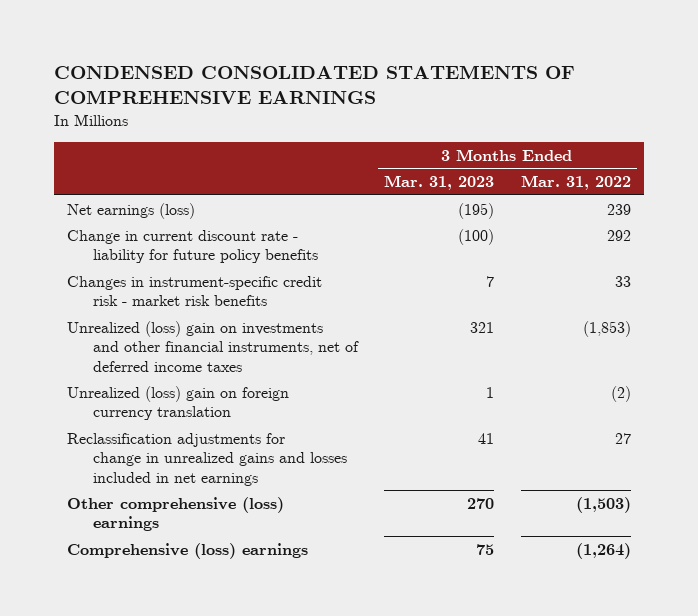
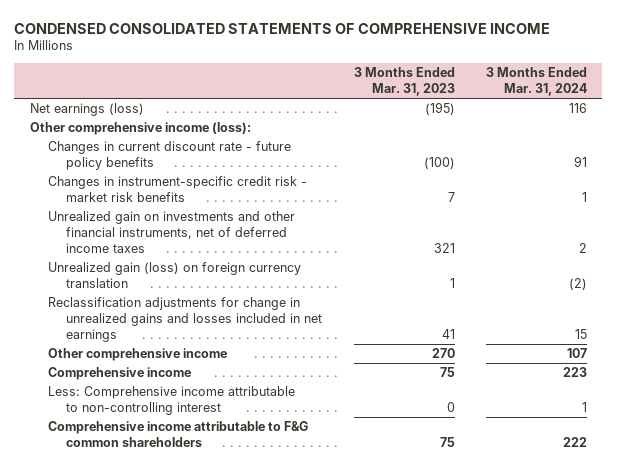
[54,65,576,105] CONDENSED CONSOLIDATED STATEMENTS OF COMPREHENSIVE EARNINGS -> [14,22,551,34] CONDENSED CONSOLIDATED STATEMENTS OF COMPREHENSIVE INCOME
[520,175,631,191] Mar. 31, 2022 -> none
none -> [485,67,587,97] 3 Months Ended Mar. 31, 2024
none -> [29,122,251,136] Other comprehensive income (loss):
[67,229,318,264] Change in current discount rate - liability for future policy benefits -> [48,141,292,171] Changes in current discount rate - future policy benefits
[67,320,359,372] Unrealized (loss) gain on investments and other financial instruments, net of deferred income taxes -> [48,211,296,254] Unrealized gain on investments and other financial instruments, net of deferred income taxes
[67,385,290,421] Unrealized (loss) gain on foreign currency translation -> [48,262,302,289] Unrealized gain (loss) on foreign currency translation
[67,496,285,532] Other comprehensive (loss) earnings -> none
none -> [48,348,228,362] Other comprehensive income
none -> [48,367,192,381] Comprehensive income
none -> [48,386,296,416] Less: Comprehensive income attributable to non-controlling interest
[67,542,309,559] Comprehensive (loss) earnings -> [48,421,309,448] Comprehensive income attributable to F&G common shareholders

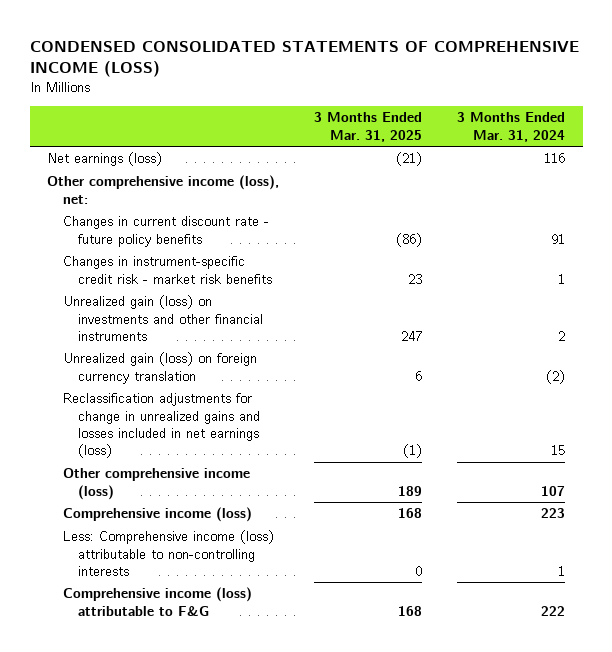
[14,22,551,34] CONDENSED CONSOLIDATED STATEMENTS OF COMPREHENSIVE INCOME -> [29,40,579,78] CONDENSED CONSOLIDATED STATEMENTS OF COMPREHENSIVE INCOME (LOSS)
[353,67,455,97] 3 Months Ended Mar. 31, 2023 -> none
none -> [314,112,423,142] 3 Months Ended Mar. 31, 2025
[29,122,251,136] Other comprehensive income (loss): -> [47,175,280,204] Other comprehensive income (loss), net:
[48,211,296,254] Unrealized gain on investments and other financial instruments, net of deferred income taxes -> [62,295,264,341] Unrealized gain (loss) on investments and other financial instruments
[48,297,323,343] Reclassification adjustments for change in unrealized gains and losses included in net earnings -> [62,393,261,459] Reclassification adjustments for change in unrealized gains and losses included in net earnings (loss)
[48,348,228,362] Other comprehensive income -> [62,468,250,500] Other comprehensive income (loss)
[48,367,192,381] Comprehensive income -> [62,507,252,523] Comprehensive income (loss)
[48,386,296,416] Less: Comprehensive income attributable to non-controlling interest -> [62,530,274,576] Less: Comprehensive income (loss) attributable to non-controlling interests
[48,421,309,448] Comprehensive income attributable to F&G common shareholders -> [62,587,252,617] Comprehensive income (loss) attributable to F&G

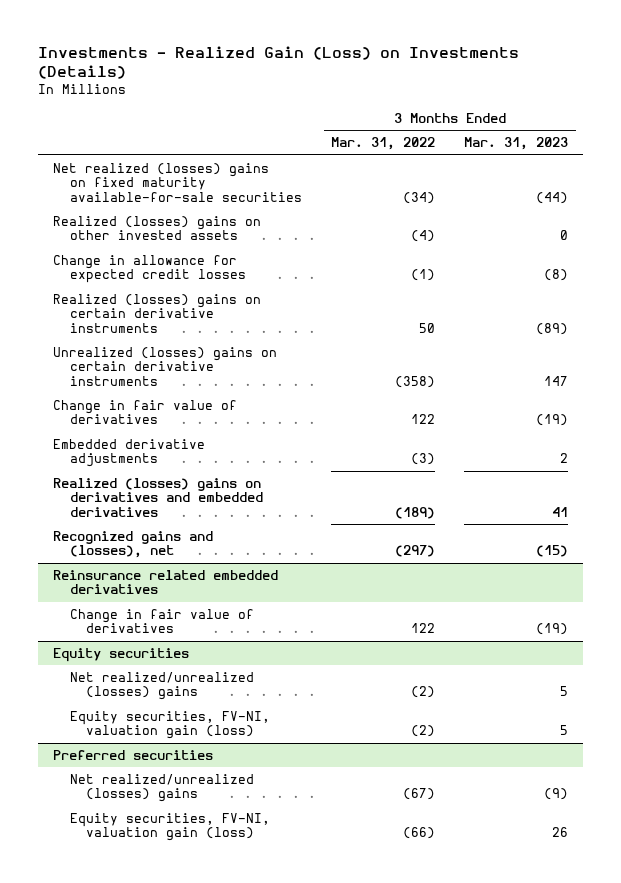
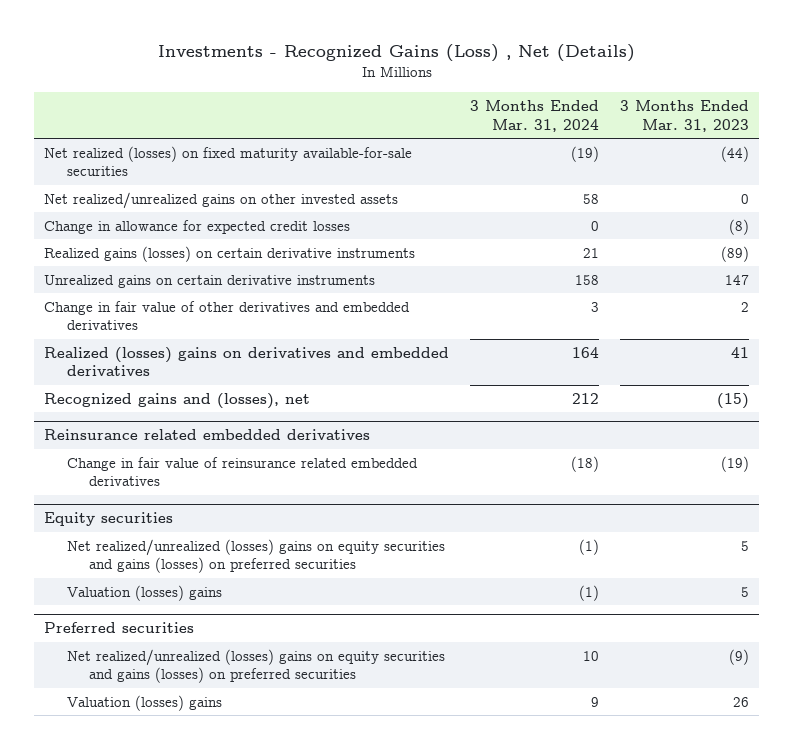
[38,45,520,80] Investments - Realized Gain (Loss) on Investments (Details) -> [157,44,635,63] Investments - Recognized Gains (Loss) , Net (Details)
[330,137,435,151] Mar. 31, 2022 -> none
none -> [470,99,600,132] 3 Months Ended Mar. 31, 2024
[52,162,302,202] Net realized (losses) gains on fixed maturity available-for-sale securities -> [44,145,413,177] Net realized (losses) on fixed maturity available-for-sale securities
[52,215,261,241] Realized (losses) gains on other invested assets -> [44,191,399,209] Net realized/unrealized gains on other invested assets
[52,399,237,425] Change in fair value of derivatives -> none
[52,293,261,333] Realized (losses) gains on certain derivative instruments -> [44,245,416,262] Realized gains (losses) on certain derivative instruments
[52,346,277,386] Unrealized (losses) gains on certain derivative instruments -> [44,274,376,288] Unrealized gains on certain derivative instruments
[52,438,205,468] Embedded derivative adjustments -> [44,300,411,331] Change in fair value of other derivatives and embedded derivatives
[69,608,254,634] Change in fair value of derivatives -> [66,456,418,487] Change in fair value of reinsurance related embedded derivatives
[69,671,254,701] Net realized/unrealized (losses) gains -> [66,538,445,574] Net realized/unrealized (losses) gains on equity securities and gains (losses) on preferred securities
[69,710,270,740] Equity securities, FV-NI, valuation gain (loss) -> [66,584,222,601] Valuation (losses) gains
[69,773,254,803] Net realized/unrealized (losses) gains -> [66,648,445,684] Net realized/unrealized (losses) gains on equity securities and gains (losses) on preferred securities
[69,812,270,842] Equity securities, FV-NI, valuation gain (loss) -> [66,694,222,711] Valuation (losses) gains

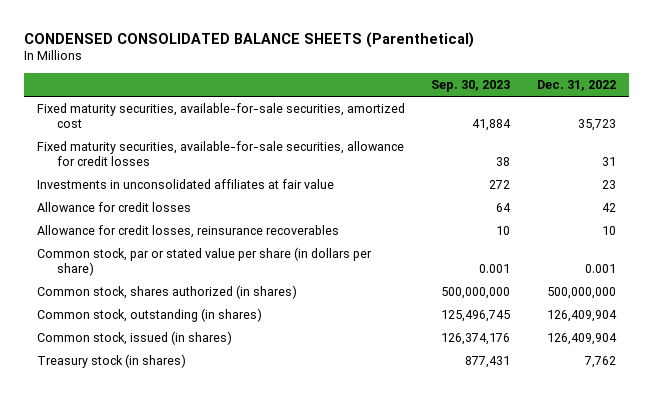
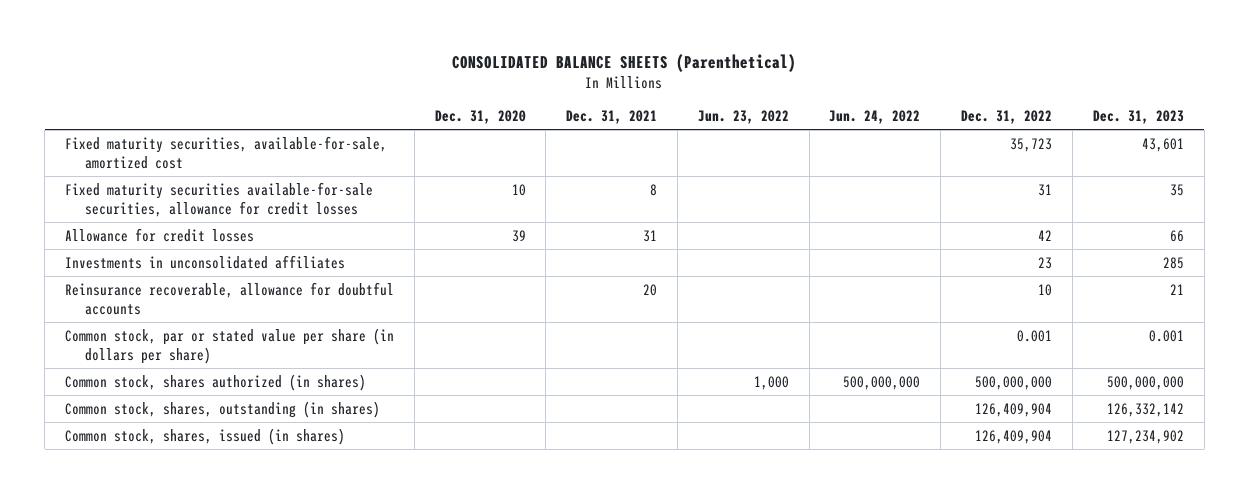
[24,31,475,48] CONDENSED CONSOLIDATED BALANCE SHEETS (Parenthetical) -> [452,53,797,72] CONSOLIDATED BALANCE SHEETS (Parenthetical)
[431,79,511,92] Sep. 30, 2023 -> none
none -> [434,110,526,125] Dec. 31, 2020
none -> [566,110,658,125] Dec. 31, 2021
none -> [697,110,789,125] Jun. 23, 2022
none -> [829,110,921,125] Jun. 24, 2022
none -> [1092,110,1184,125] Dec. 31, 2023
[37,179,335,190] Investments in unconsolidated affiliates at fair value -> none
[37,103,406,128] Fixed maturity securities, available-for-sale securities, amortized cost -> [64,135,387,169] Fixed maturity securities, available-for-sale, amortized cost
[37,141,405,166] Fixed maturity securities, available-for-sale securities, allowance for credit losses -> [64,181,373,217] Fixed maturity securities available-for-sale securities, allowance for credit losses
none -> [64,254,345,269] Investments in unconsolidated affiliates
[37,225,340,239] Allowance for credit losses, reinsurance recoverables -> [64,281,394,315] Reinsurance recoverable, allowance for doubtful accounts
[37,354,187,369] Treasury stock (in shares) -> none
[37,308,263,323] Common stock, outstanding (in shares) -> [64,400,380,418] Common stock, shares, outstanding (in shares)
[37,331,233,346] Common stock, issued (in shares) -> [64,427,345,445] Common stock, shares, issued (in shares)

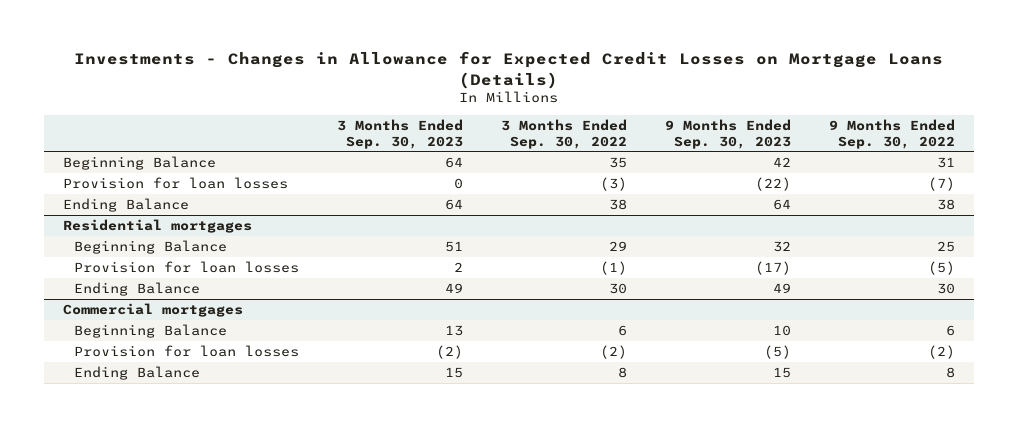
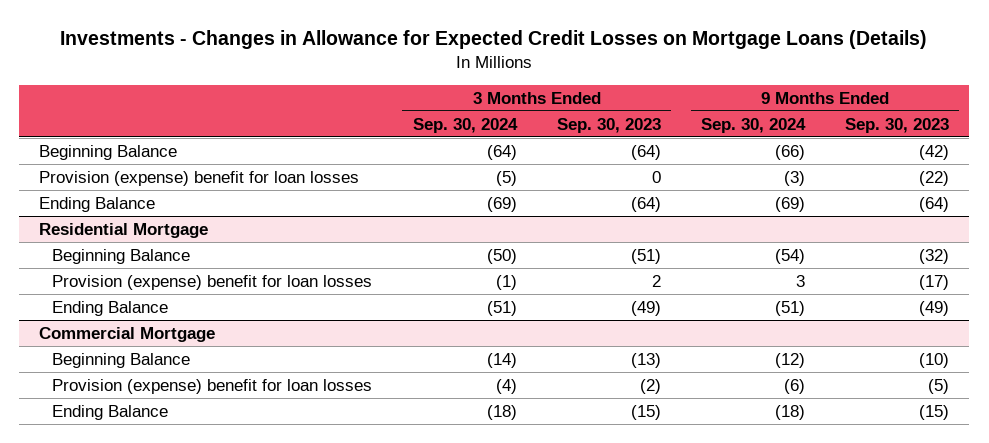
[500,118,627,149] 3 Months Ended Sep. 30, 2022 -> none
[829,118,956,149] 9 Months Ended Sep. 30, 2022 -> none
none -> [412,117,518,133] Sep. 30, 2024
none -> [701,117,807,133] Sep. 30, 2024
[444,156,463,168] 64 -> [630,144,661,160] (64)
[773,156,792,167] 42 -> [919,144,950,160] (42)
[63,176,289,189] Provision for loan losses -> [39,170,360,186] Provision (expense) benefit for loan losses
[444,198,463,210] 64 -> [630,196,661,212] (64)
[773,198,792,210] 64 -> [919,196,950,212] (64)
[63,218,253,233] Residential mortgages -> [39,222,209,238] Residential Mortgage
[444,240,463,252] 51 -> [630,248,661,264] (51)
[773,240,792,252] 32 -> [919,248,950,264] (32)
[73,260,299,273] Provision for loan losses -> [52,274,373,290] Provision (expense) benefit for loan losses
[444,282,463,293] 49 -> [630,300,661,316] (49)
[773,282,792,293] 49 -> [919,300,950,316] (49)
[63,302,244,317] Commercial mortgages -> [39,326,216,342] Commercial Mortgage
[444,324,463,336] 13 -> [630,352,661,368] (13)
[773,324,792,336] 10 -> [919,352,950,368] (10)
[73,344,299,357] Provision for loan losses -> [52,378,373,394] Provision (expense) benefit for loan losses
[444,366,463,378] 15 -> [630,404,661,420] (15)
[773,366,792,378] 15 -> [919,404,950,420] (15)

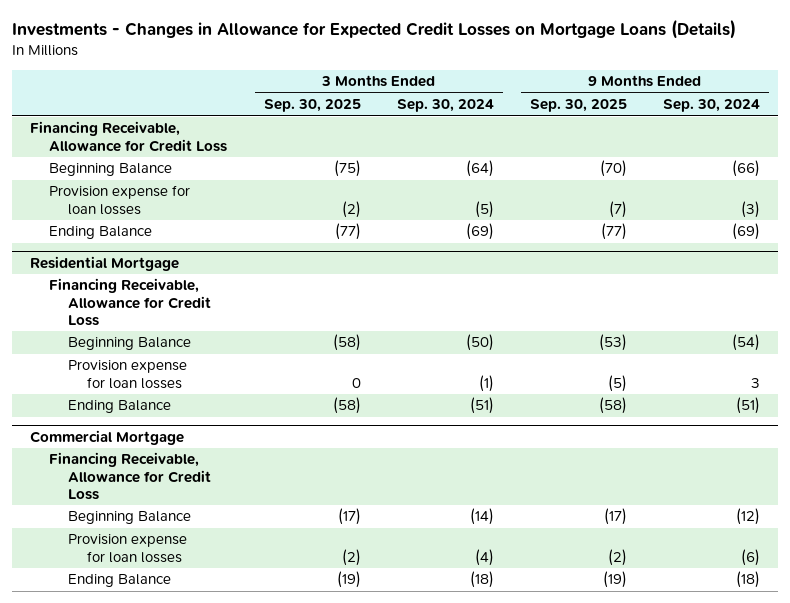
[556,117,661,133] Sep. 30, 2023 -> none
[845,117,950,133] Sep. 30, 2023 -> none
none -> [263,99,361,113] Sep. 30, 2025
none -> [529,99,627,113] Sep. 30, 2025
none -> [30,121,228,152] Financing Receivable, Allowance for Credit Loss
[39,170,360,186] Provision (expense) benefit for loan losses -> [49,185,191,215] Provision expense for loan losses
none -> [49,278,212,326] Financing Receivable, Allowance for Credit Loss
[52,274,373,290] Provision (expense) benefit for loan losses -> [68,360,188,389] Provision expense for loan losses
none -> [49,452,212,500] Financing Receivable, Allowance for Credit Loss
[52,378,373,394] Provision (expense) benefit for loan losses -> [68,534,188,563] Provision expense for loan losses

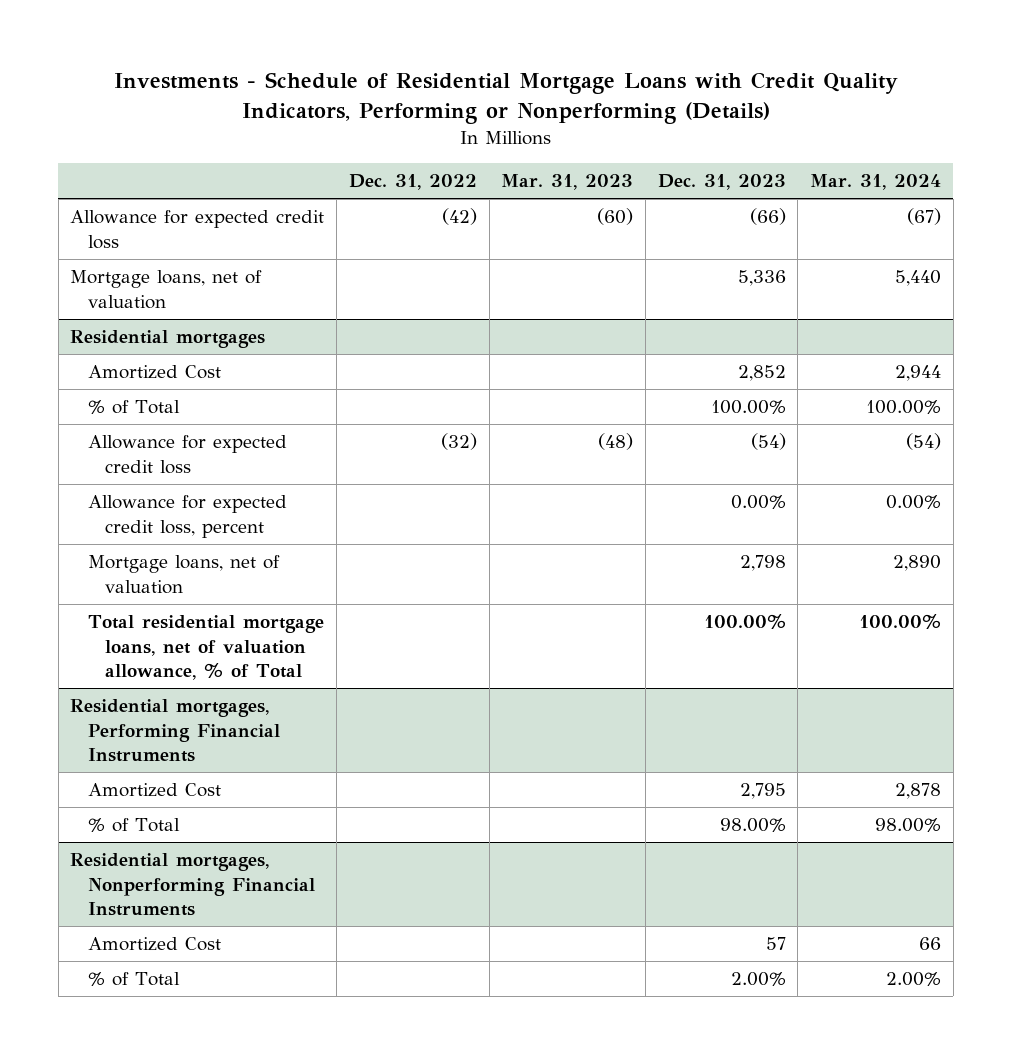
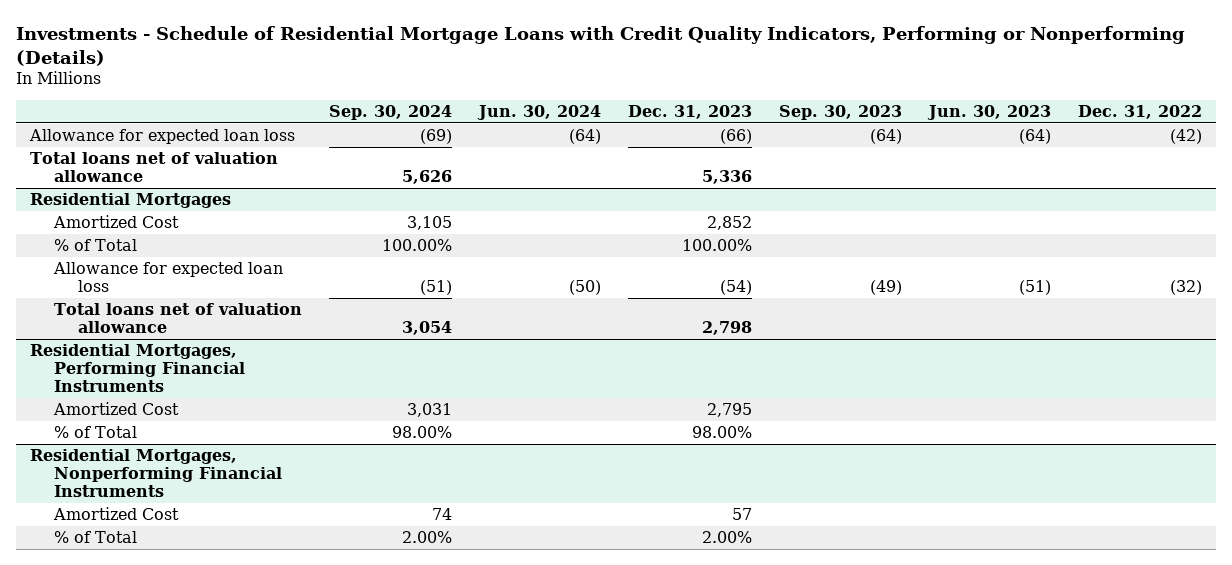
[501,174,634,191] Mar. 31, 2023 -> none
[810,174,942,191] Mar. 31, 2024 -> none
none -> [328,104,452,120] Sep. 30, 2024
none -> [476,104,601,120] Jun. 30, 2024
none -> [779,104,903,120] Sep. 30, 2023
none -> [927,104,1052,120] Jun. 30, 2023
[70,210,325,249] Allowance for expected credit loss -> [28,129,295,145] Allowance for expected loan loss
[70,270,263,309] Mortgage loans, net of valuation -> [29,152,278,182] Total loans net of valuation allowance
[70,330,266,349] Residential mortgages -> [29,193,231,209] Residential Mortgages
[87,495,287,538] Allowance for expected credit loss, percent -> none
[87,615,324,681] Total residential mortgage loans, net of valuation allowance, % of Total -> none
[87,435,287,474] Allowance for expected credit loss -> [52,262,283,292] Allowance for expected loan loss
[87,555,280,594] Mortgage loans, net of valuation -> [53,303,302,333] Total loans net of valuation allowance
[70,699,280,763] Residential mortgages, Performing Financial Instruments -> [29,344,245,392] Residential Mortgages, Performing Financial Instruments
[70,853,315,917] Residential mortgages, Nonperforming Financial Instruments -> [29,449,282,497] Residential Mortgages, Nonperforming Financial Instruments

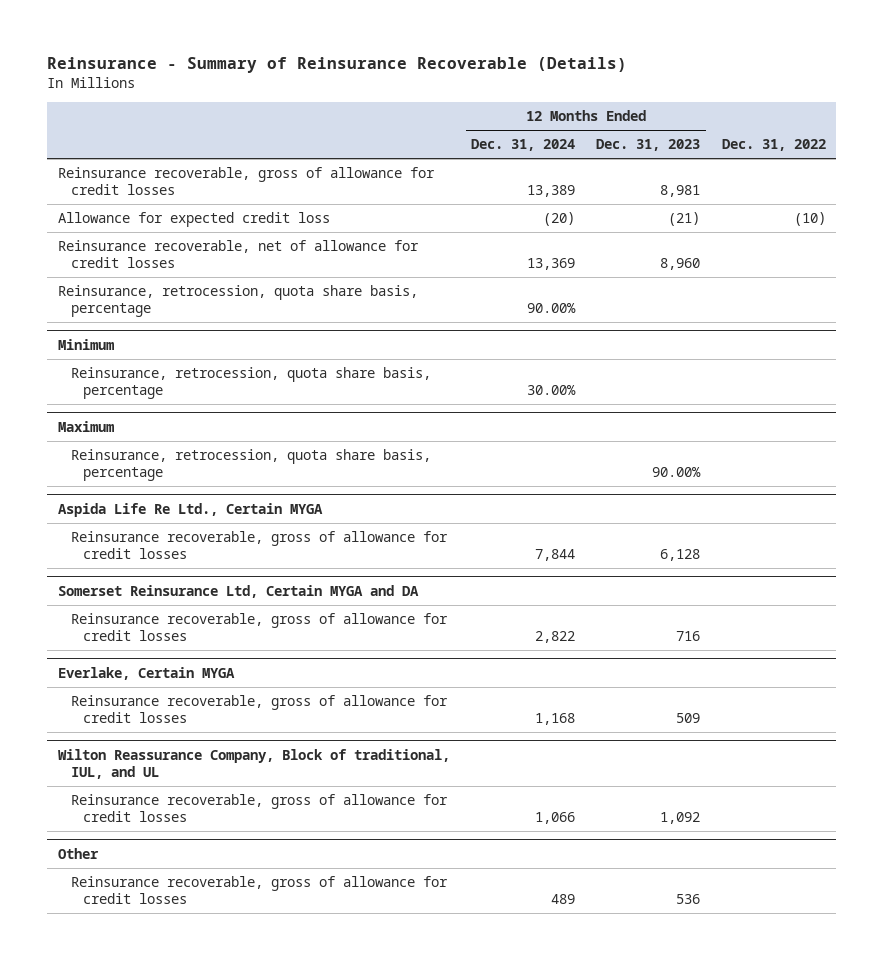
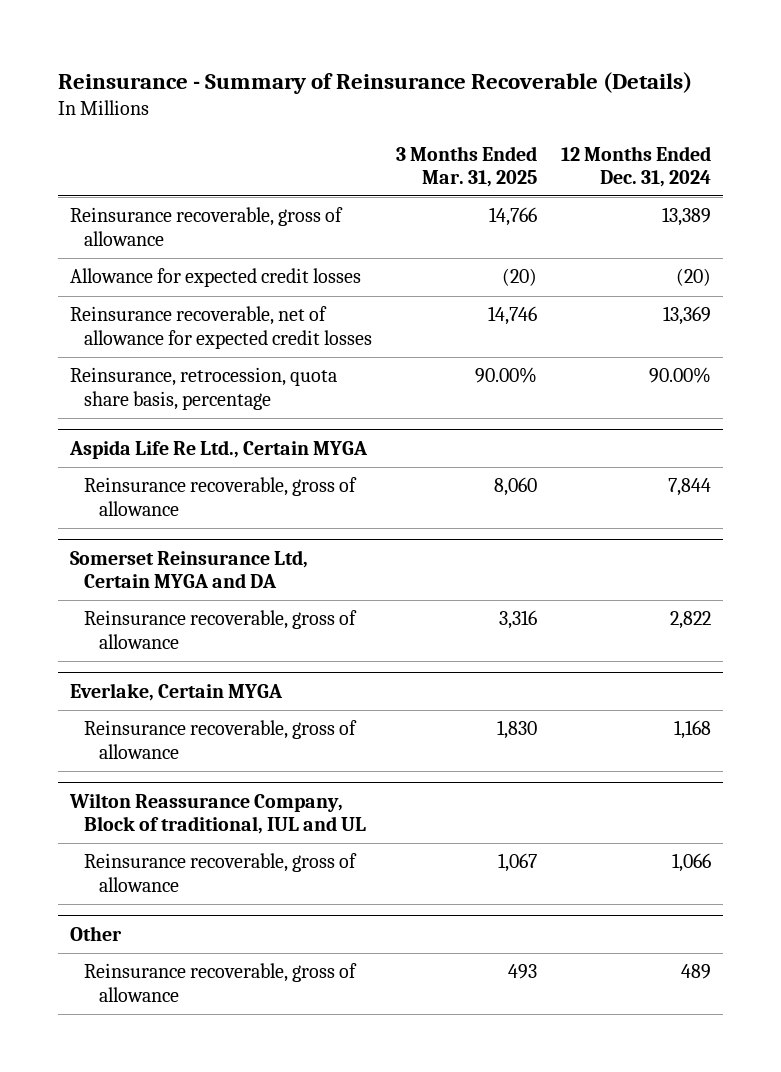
[596,139,701,152] Dec. 31, 2023 -> none
[721,139,826,152] Dec. 31, 2022 -> none
none -> [396,145,538,187] 3 Months Ended Mar. 31, 2025
[58,167,436,196] Reinsurance recoverable, gross of allowance for credit losses -> [69,207,343,246] Reinsurance recoverable, gross of allowance
[58,212,331,228] Allowance for expected credit loss -> [69,268,361,288] Allowance for expected credit losses
[58,240,420,269] Reinsurance recoverable, net of allowance for credit losses -> [69,306,373,349] Reinsurance recoverable, net of allowance for expected credit losses
[58,338,115,350] Minimum -> none
[70,367,431,400] Reinsurance, retrocession, quota share basis, percentage -> none
[58,420,115,432] Maximum -> none
[70,449,431,482] Reinsurance, retrocession, quota share basis, percentage -> none
[70,531,448,560] Reinsurance recoverable, gross of allowance for credit losses -> [84,477,358,516] Reinsurance recoverable, gross of allowance
[70,613,448,642] Reinsurance recoverable, gross of allowance for credit losses -> [84,610,358,649] Reinsurance recoverable, gross of allowance
[70,695,448,724] Reinsurance recoverable, gross of allowance for credit losses -> [84,720,358,759] Reinsurance recoverable, gross of allowance
[58,748,451,779] Wilton Reassurance Company, Block of traditional, IUL, and UL -> [68,793,367,835] Wilton Reassurance Company, Block of traditional, IUL and UL
[70,794,448,823] Reinsurance recoverable, gross of allowance for credit losses -> [84,853,358,892] Reinsurance recoverable, gross of allowance
[70,876,448,905] Reinsurance recoverable, gross of allowance for credit losses -> [84,963,358,1002] Reinsurance recoverable, gross of allowance

